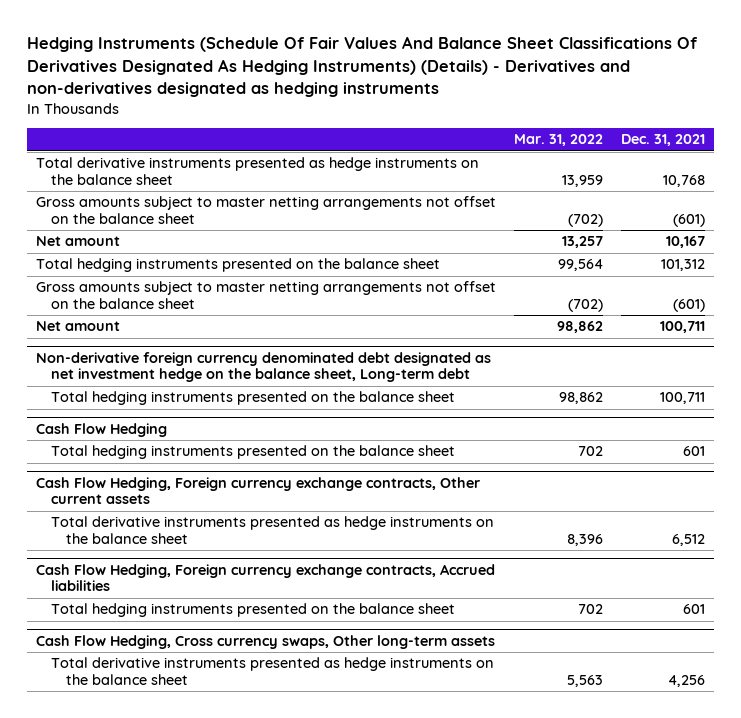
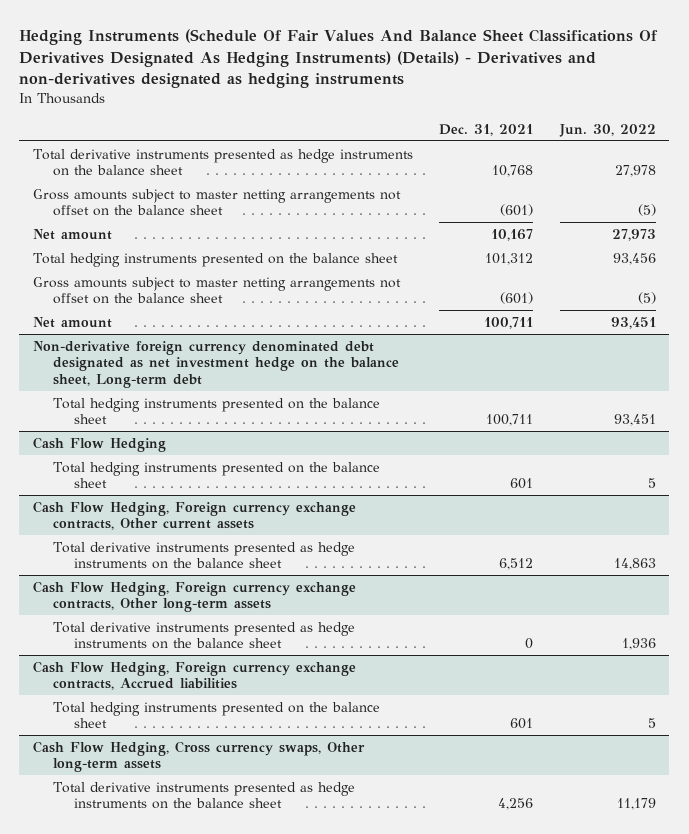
[513,134,603,147] Mar. 31, 2022 -> none
none -> [558,123,656,137] Jun. 30, 2022
none -> [32,580,356,613] Cash Flow Hedging, Foreign currency exchange contracts, Other long-term assets
none -> [53,621,356,650] Total derivative instruments presented as hedge instruments on the balance sheet

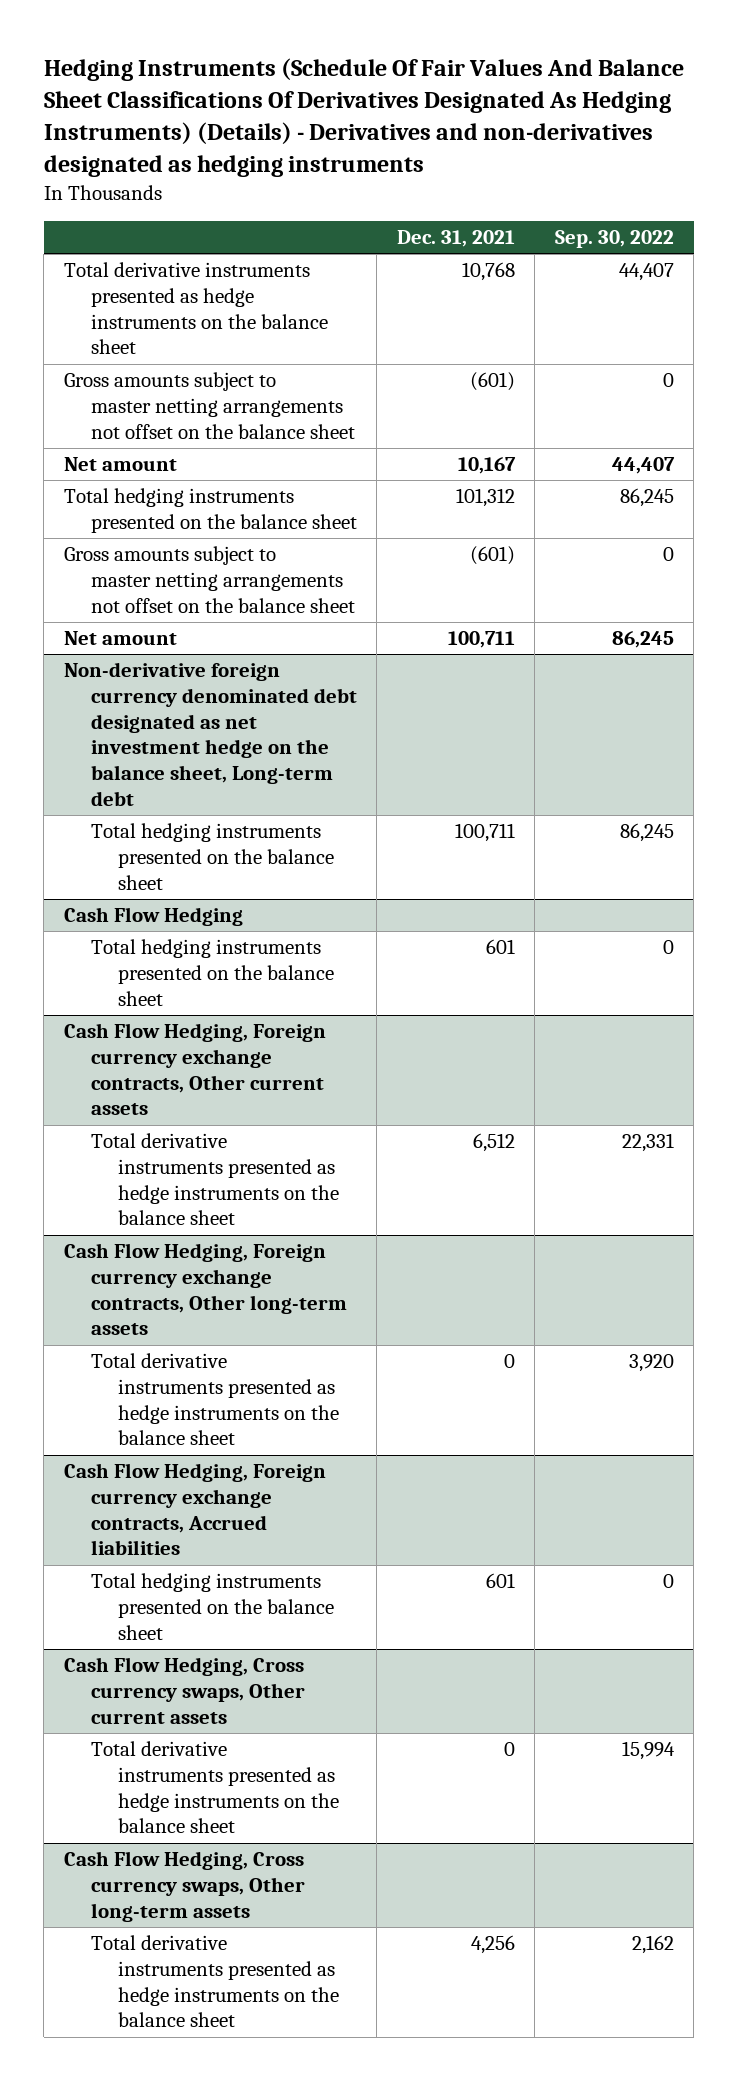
[558,123,656,137] Jun. 30, 2022 -> none
none -> [554,230,674,249] Sep. 30, 2022
none -> [63,1657,305,1724] Cash Flow Hedging, Cross currency swaps, Other current assets
none -> [90,1741,340,1834] Total derivative instruments presented as hedge instruments on the balance sheet

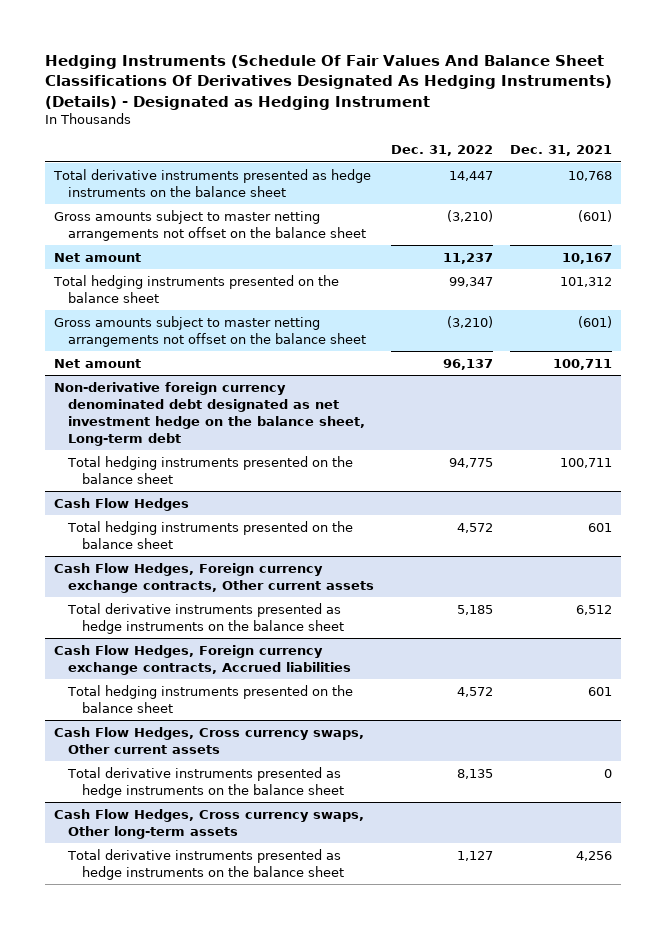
[43,57,684,178] Hedging Instruments (Schedule Of Fair Values And Balance Sheet Classifications Of Derivatives Designated As Hedging Instruments) (Details) - Derivatives and non-derivatives designated as hedging instruments -> [45,54,613,110] Hedging Instruments (Schedule Of Fair Values And Balance Sheet Classifications Of Derivatives Designated As Hedging Instruments) (Details) - Designated as Hedging Instrument
[554,230,674,249] Sep. 30, 2022 -> none
none -> [391,145,494,157] Dec. 31, 2022
[63,907,243,927] Cash Flow Hedging -> [53,497,189,511] Cash Flow Hedges
[63,1023,326,1116] Cash Flow Hedging, Foreign currency exchange contracts, Other current assets -> [53,562,374,593] Cash Flow Hedges, Foreign currency exchange contracts, Other current assets
[63,1243,347,1336] Cash Flow Hedging, Foreign currency exchange contracts, Other long-term assets -> none
[90,1353,340,1446] Total derivative instruments presented as hedge instruments on the balance sheet -> none
[63,1463,326,1556] Cash Flow Hedging, Foreign currency exchange contracts, Accrued liabilities -> [53,644,351,675] Cash Flow Hedges, Foreign currency exchange contracts, Accrued liabilities
[63,1657,305,1724] Cash Flow Hedging, Cross currency swaps, Other current assets -> [53,726,364,754] Cash Flow Hedges, Cross currency swaps, Other current assets
[63,1851,305,1922] Cash Flow Hedging, Cross currency swaps, Other long-term assets -> [53,808,364,839] Cash Flow Hedges, Cross currency swaps, Other long-term assets

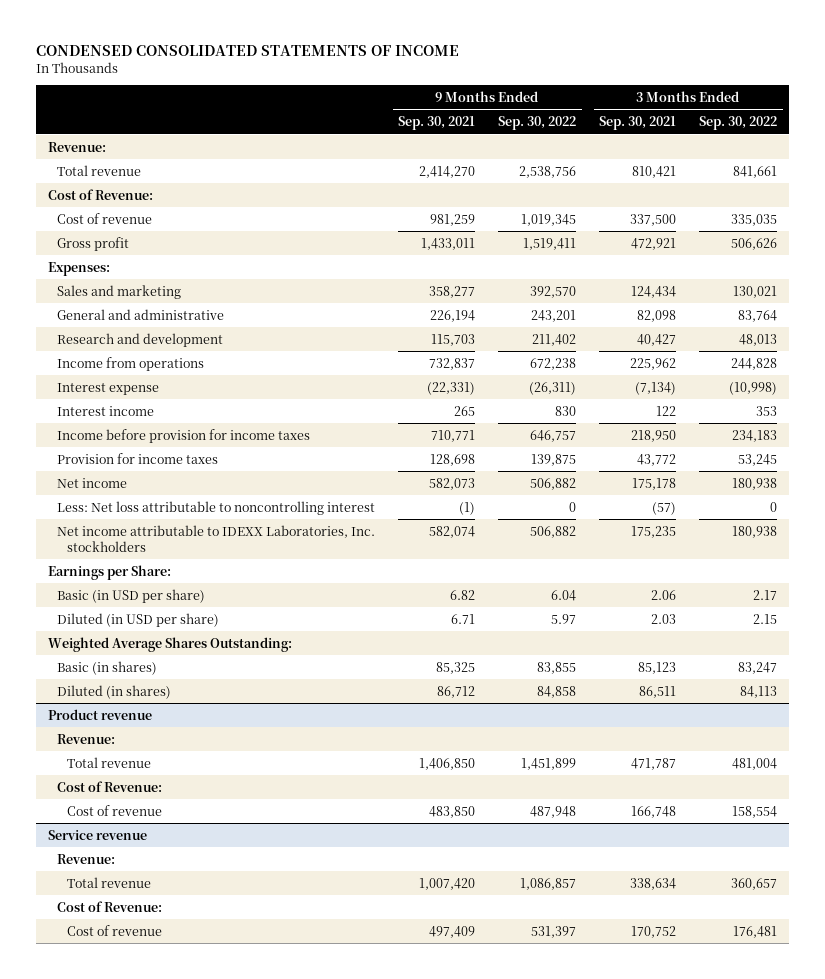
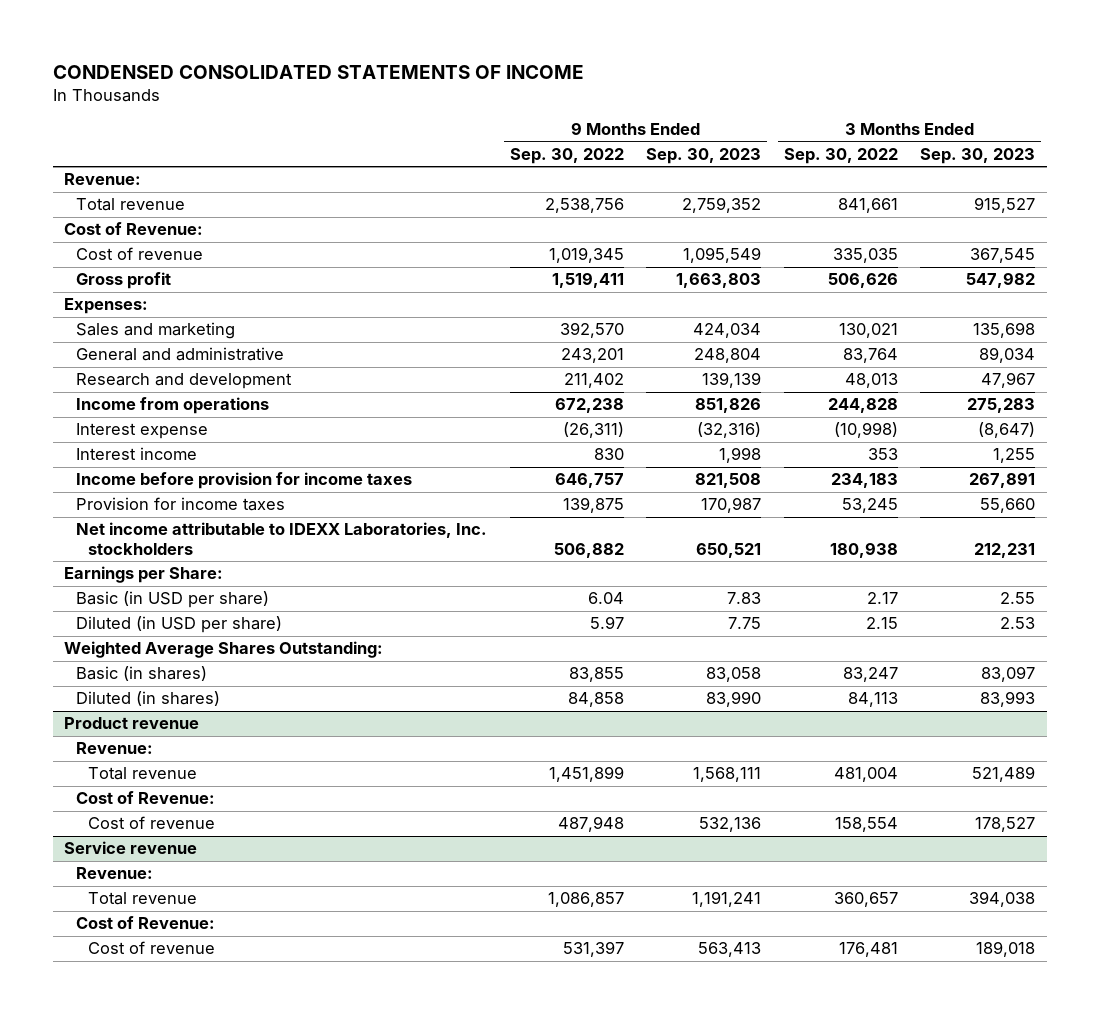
[398,116,476,131] Sep. 30, 2021 -> none
[599,116,677,131] Sep. 30, 2021 -> none
none -> [646,147,762,164] Sep. 30, 2023
none -> [920,147,1036,164] Sep. 30, 2023
[57,477,128,488] Net income -> none
[57,500,376,515] Less: Net loss attributable to noncontrolling interest -> none

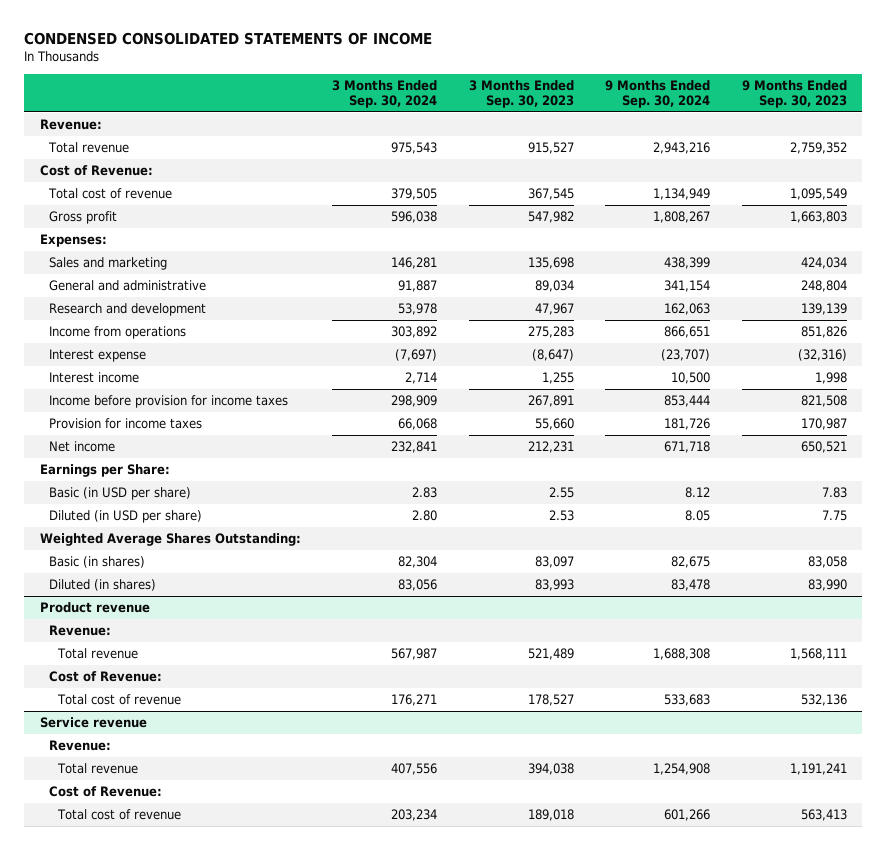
[509,147,624,164] Sep. 30, 2022 -> none
[783,147,898,164] Sep. 30, 2022 -> none
none -> [332,79,438,109] 3 Months Ended Sep. 30, 2024
none -> [605,79,711,109] 9 Months Ended Sep. 30, 2024
[76,247,204,261] Cost of revenue -> [47,187,172,199] Total cost of revenue
[76,522,488,555] Net income attributable to IDEXX Laboratories, Inc. stockholders -> [48,440,115,452] Net income
[88,816,216,830] Cost of revenue -> [56,693,181,705] Total cost of revenue
[88,941,216,955] Cost of revenue -> [56,808,181,820] Total cost of revenue

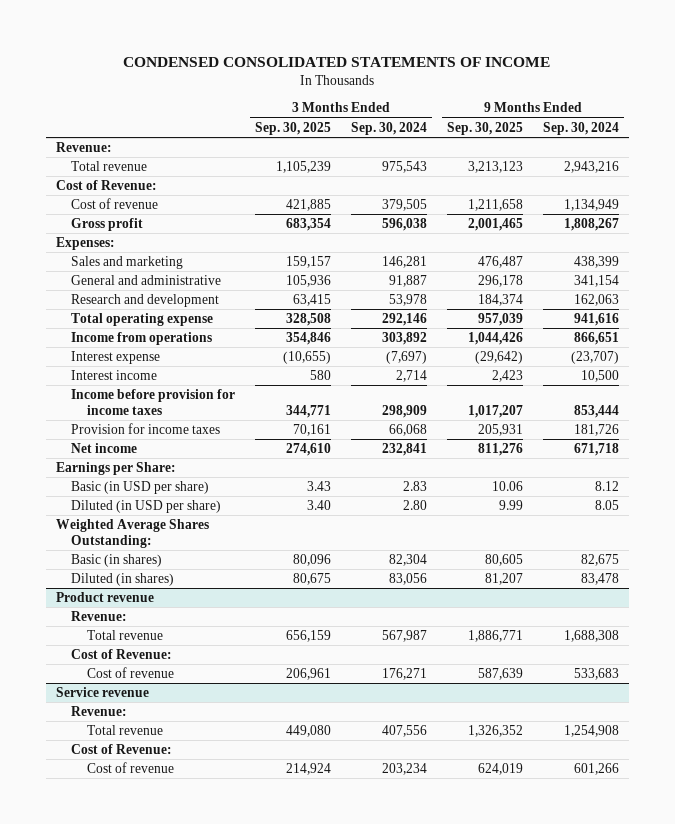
[468,79,574,109] 3 Months Ended Sep. 30, 2023 -> none
[741,79,847,109] 9 Months Ended Sep. 30, 2023 -> none
none -> [255,121,332,135] Sep. 30, 2025
none -> [446,121,523,135] Sep. 30, 2025
[47,187,172,199] Total cost of revenue -> [71,198,159,210] Cost of revenue
none -> [71,313,214,327] Total operating expense
[56,693,181,705] Total cost of revenue -> [86,667,174,679] Cost of revenue
[56,808,181,820] Total cost of revenue -> [86,762,174,774] Cost of revenue

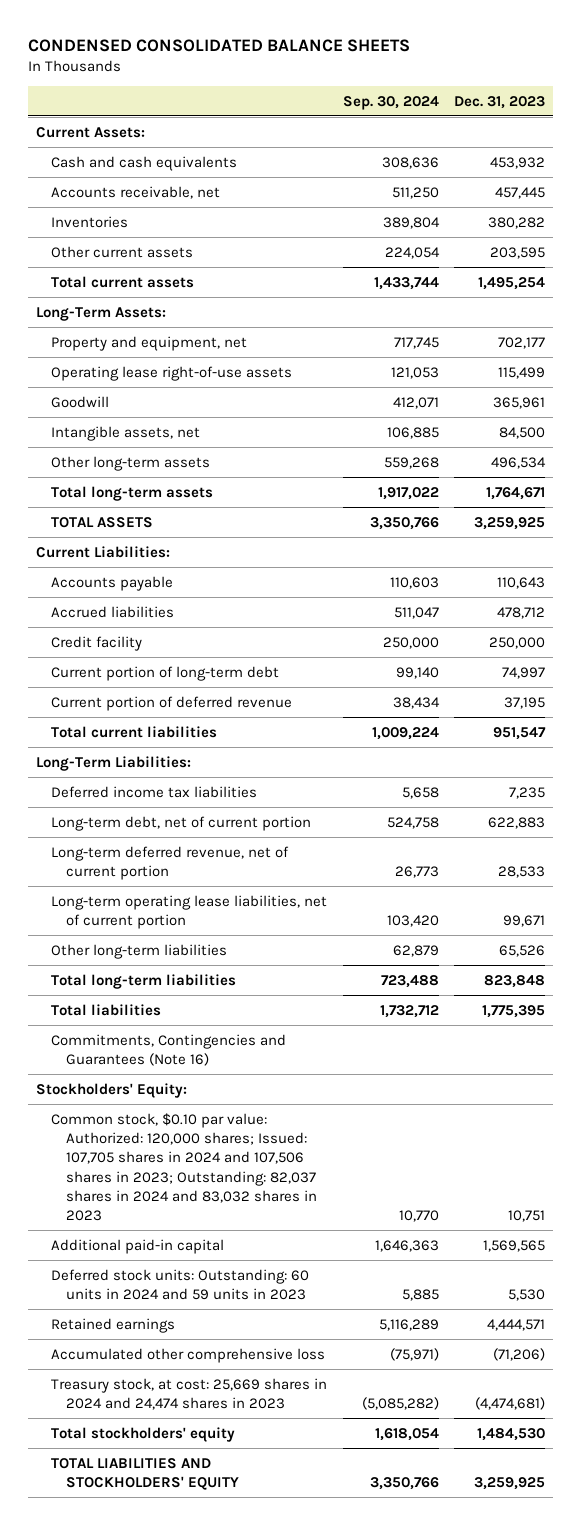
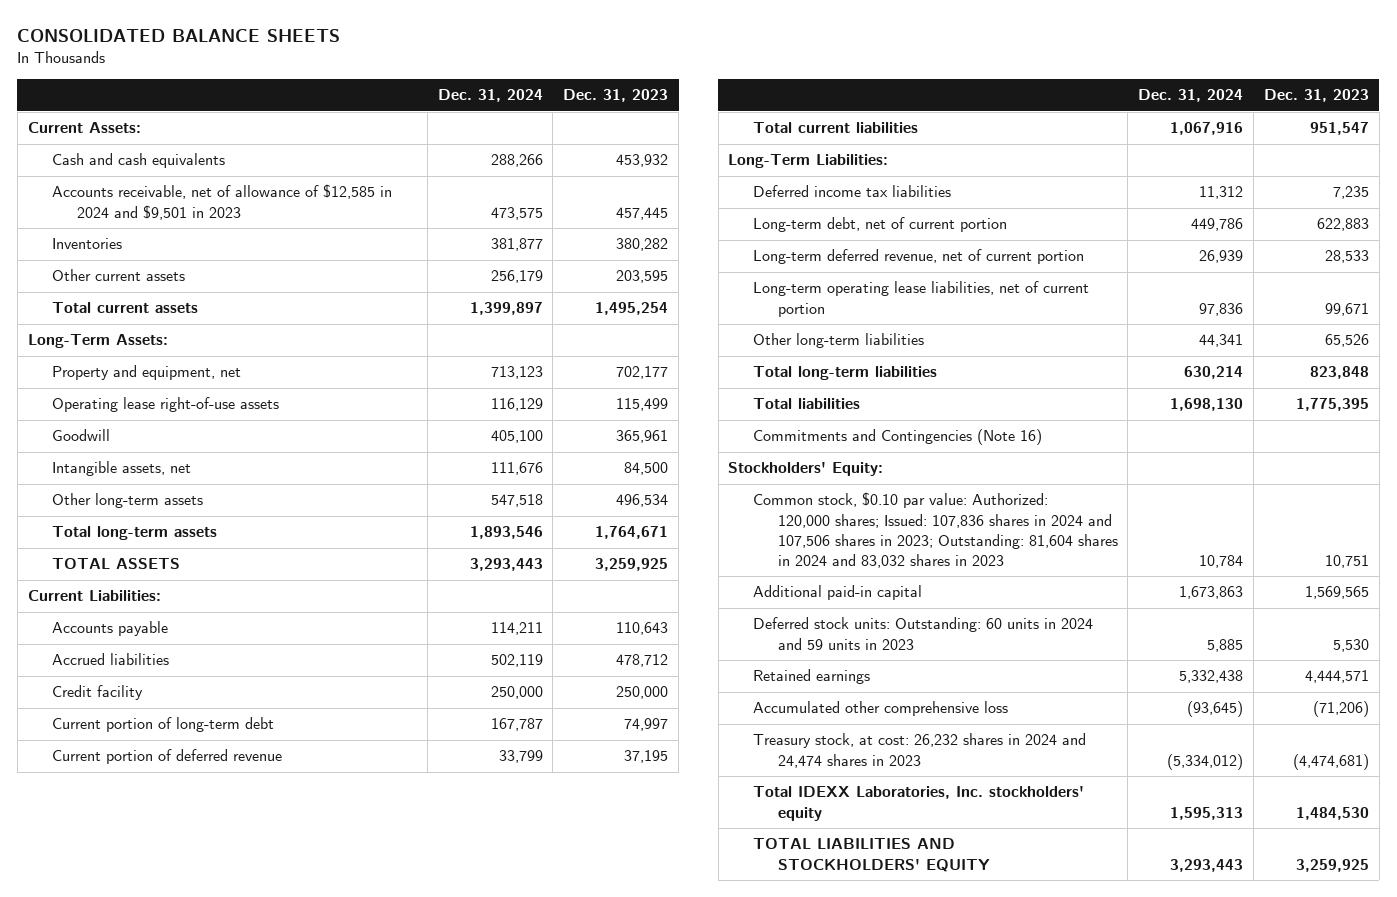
[27,38,410,52] CONDENSED CONSOLIDATED BALANCE SHEETS -> [17,28,341,42] CONSOLIDATED BALANCE SHEETS
[342,95,439,110] Sep. 30, 2024 -> none
none -> [437,89,543,103] Dec. 31, 2024
[50,185,220,199] Accounts receivable, net -> [52,184,393,220] Accounts receivable, net of allowance of $12,585 in 2024 and $9,501 in 2023
[50,1033,286,1066] Commitments, Contingencies and Guarantees (Note 16) -> [753,429,1043,446] Commitments and Contingencies (Note 16)
[50,1112,318,1222] Common stock, $0.10 par value: Authorized: 120,000 shares; Issued: 107,705 shares in 2024 and 107,506 shares in 2023; Outstanding: 82,037 shares in 2024 and 83,032 shares in 2023 -> [753,492,1118,569] Common stock, $0.10 par value: Authorized: 120,000 shares; Issued: 107,836 shares in 2024 and 107,506 shares in 2023; Outstanding: 81,604 shares in 2024 and 83,032 shares in 2023
[50,1377,327,1410] Treasury stock, at cost: 25,669 shares in 2024 and 24,474 shares in 2023 -> [753,733,1087,768] Treasury stock, at cost: 26,232 shares in 2024 and 24,474 shares in 2023
[50,1426,235,1442] Total stockholders' equity -> [753,785,1085,821] Total IDEXX Laboratories, Inc. stockholders' equity

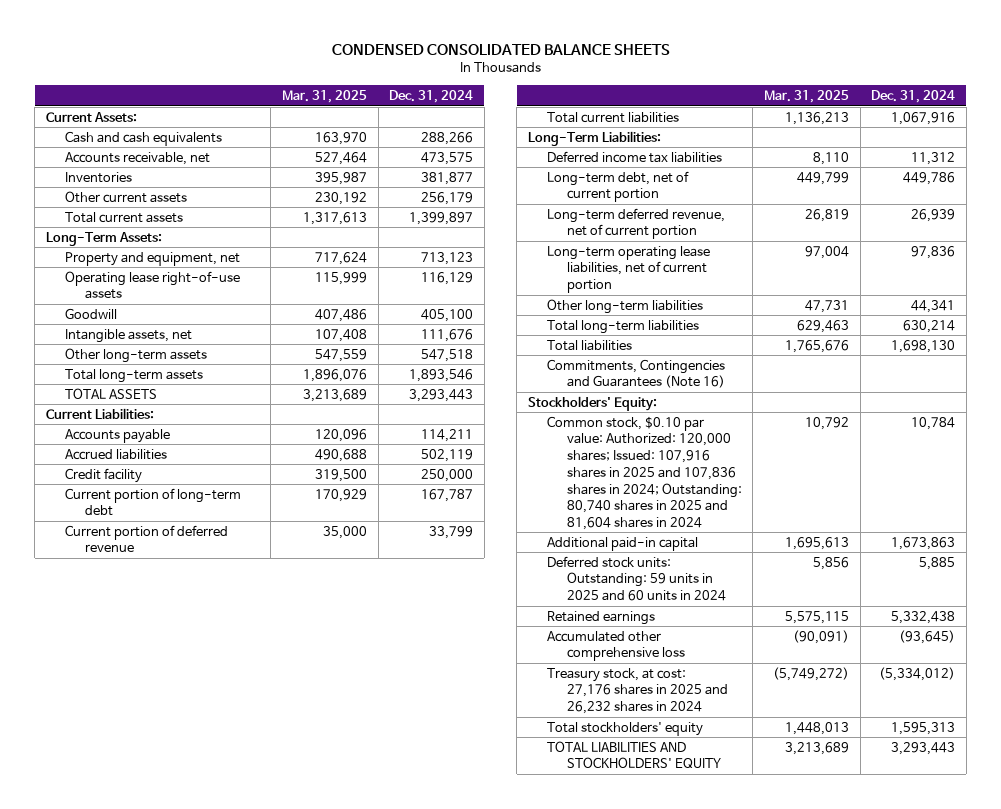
[17,28,341,42] CONSOLIDATED BALANCE SHEETS -> [331,43,670,55] CONDENSED CONSOLIDATED BALANCE SHEETS
[563,89,669,103] Dec. 31, 2023 -> none
none -> [281,90,367,104] Mar. 31, 2025
[52,184,393,220] Accounts receivable, net of allowance of $12,585 in 2024 and $9,501 in 2023 -> [65,151,211,165] Accounts receivable, net
[753,429,1043,446] Commitments and Contingencies (Note 16) -> [547,358,726,389] Commitments, Contingencies and Guarantees (Note 16)
[753,492,1118,569] Common stock, $0.10 par value: Authorized: 120,000 shares; Issued: 107,836 shares in 2024 and 107,506 shares in 2023; Outstanding: 81,604 shares in 2024 and 83,032 shares in 2023 -> [547,415,742,531] Common stock, $0.10 par value: Authorized: 120,000 shares; Issued: 107,916 shares in 2025 and 107,836 shares in 2024; Outstanding: 80,740 shares in 2025 and 81,604 shares in 2024
[753,617,1094,650] Deferred stock units: Outstanding: 60 units in 2024 and 59 units in 2023 -> [547,555,726,602] Deferred stock units: Outstanding: 59 units in 2025 and 60 units in 2024
[753,733,1087,768] Treasury stock, at cost: 26,232 shares in 2024 and 24,474 shares in 2023 -> [547,667,728,715] Treasury stock, at cost: 27,176 shares in 2025 and 26,232 shares in 2024
[753,785,1085,821] Total IDEXX Laboratories, Inc. stockholders' equity -> [547,721,704,736] Total stockholders' equity

